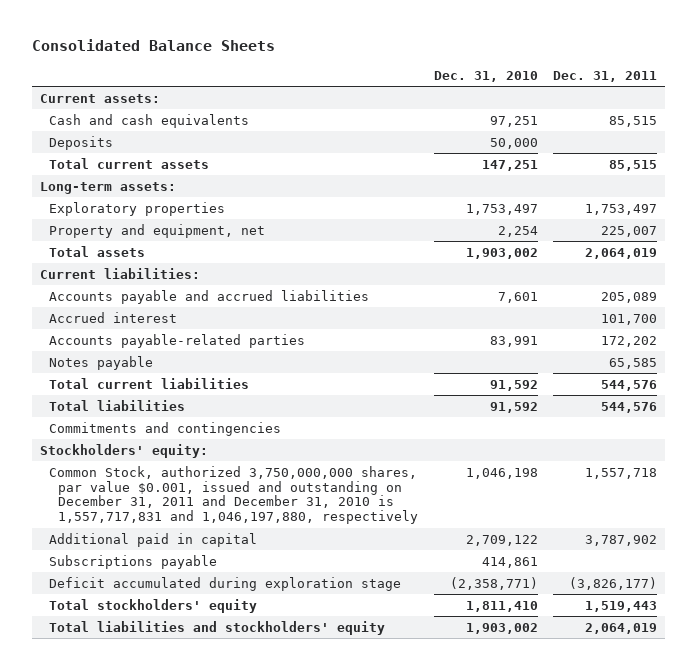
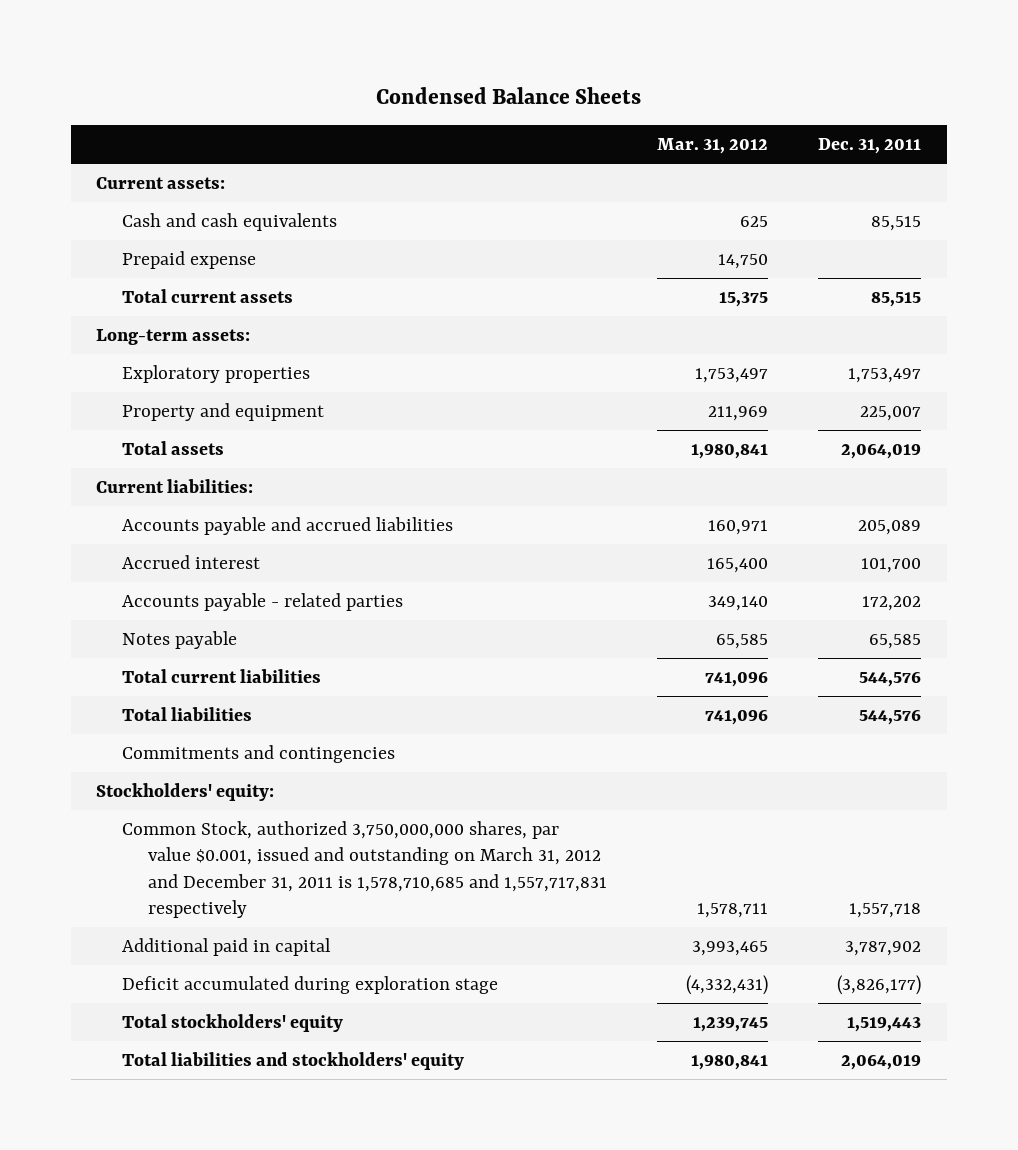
[32,39,276,52] Consolidated Balance Sheets -> [375,87,641,105] Condensed Balance Sheets
[433,70,538,82] Dec. 31, 2010 -> none
none -> [657,138,769,155] Mar. 31, 2012
[49,135,114,150] Deposits -> none
none -> [122,251,257,270] Prepaid expense
[49,223,266,238] Property and equipment, net -> [122,403,325,422] Property and equipment
[49,333,306,348] Accounts payable-related parties -> [122,593,404,612] Accounts payable - related parties
[49,465,419,525] Common Stock, authorized 3,750,000,000 shares, par value $0.001, issued and outstanding on December 31, 2011 and December 31, 2010 is 1,557,717,831 and 1,046,197,880, respectively -> [122,821,608,918] Common Stock, authorized 3,750,000,000 shares, par value $0.001, issued and outstanding on March 31, 2012 and December 31, 2011 is 1,578,710,685 and 1,557,717,831 respectively
[49,554,218,569] Subscriptions payable -> none

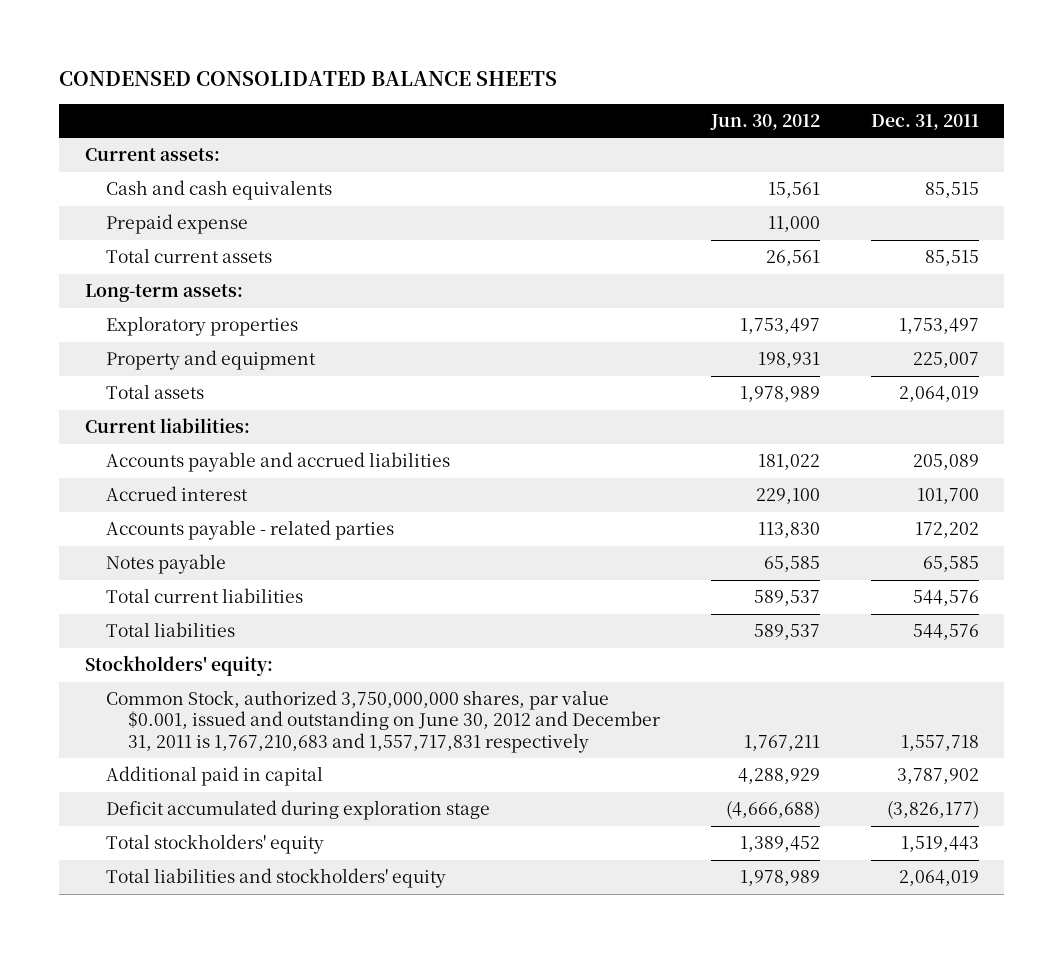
[375,87,641,105] Condensed Balance Sheets -> [59,71,558,87] CONDENSED CONSOLIDATED BALANCE SHEETS
[657,138,769,155] Mar. 31, 2012 -> none
none -> [709,114,820,131] Jun. 30, 2012
[122,745,396,764] Commitments and contingencies -> none
[122,821,608,918] Common Stock, authorized 3,750,000,000 shares, par value $0.001, issued and outstanding on March 31, 2012 and December 31, 2011 is 1,578,710,685 and 1,557,717,831 respectively -> [106,690,660,753] Common Stock, authorized 3,750,000,000 shares, par value $0.001, issued and outstanding on June 30, 2012 and December 31, 2011 is 1,767,210,683 and 1,557,717,831 respectively

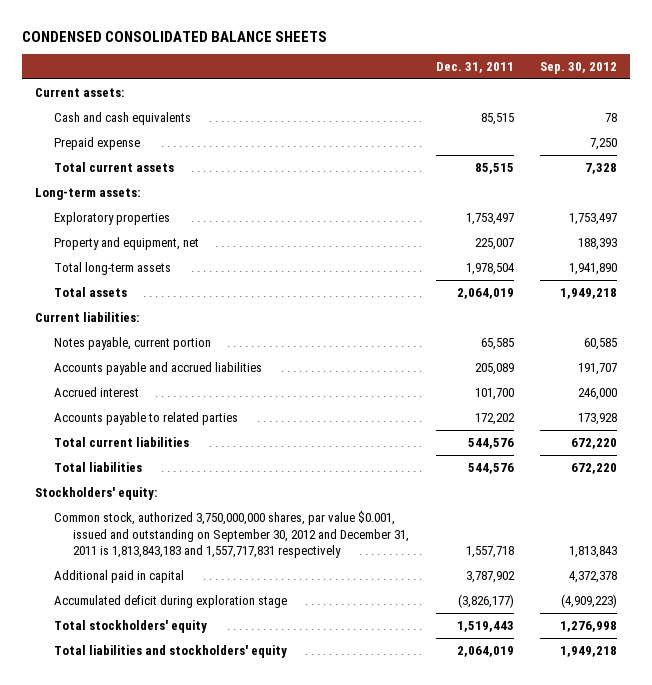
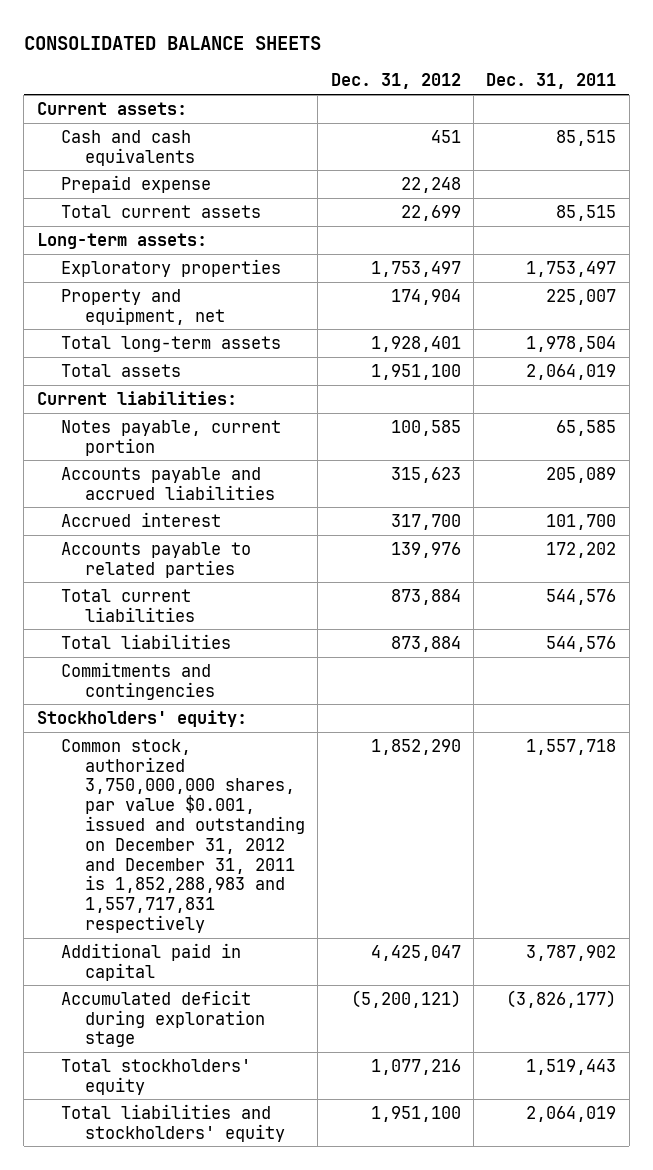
[21,30,327,42] CONDENSED CONSOLIDATED BALANCE SHEETS -> [23,35,321,50] CONSOLIDATED BALANCE SHEETS
[539,62,617,75] Sep. 30, 2012 -> none
none -> [330,73,461,90] Dec. 31, 2012
none -> [60,661,215,700] Commitments and contingencies
[53,510,410,559] Common stock, authorized 3,750,000,000 shares, par value $0.001, issued and outstanding on September 30, 2012 and December 31, 2011 is 1,813,843,183 and 1,557,717,831 respectively -> [60,738,305,933] Common stock, authorized 3,750,000,000 shares, par value $0.001, issued and outstanding on December 31, 2012 and December 31, 2011 is 1,852,288,983 and 1,557,717,831 respectively

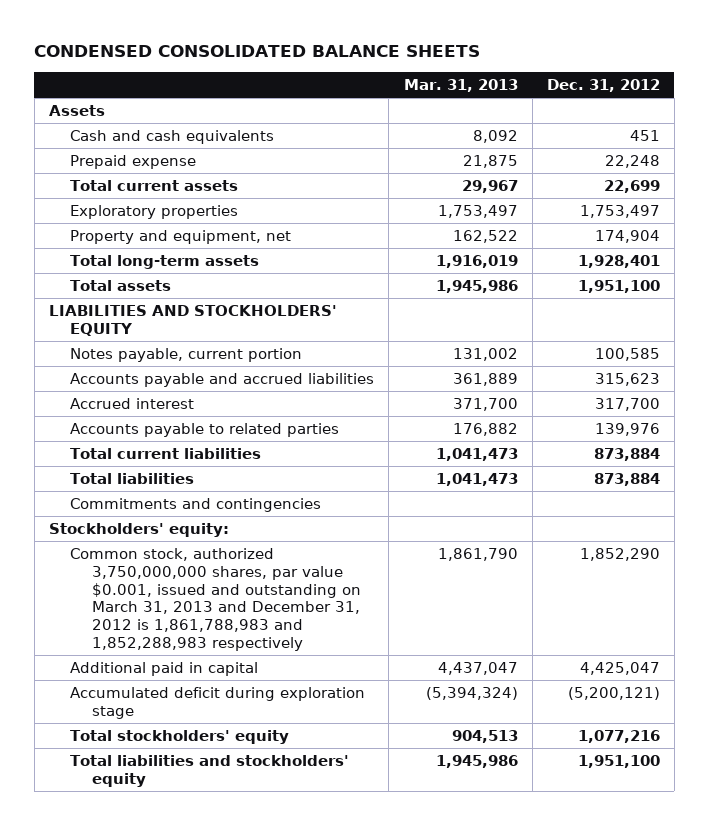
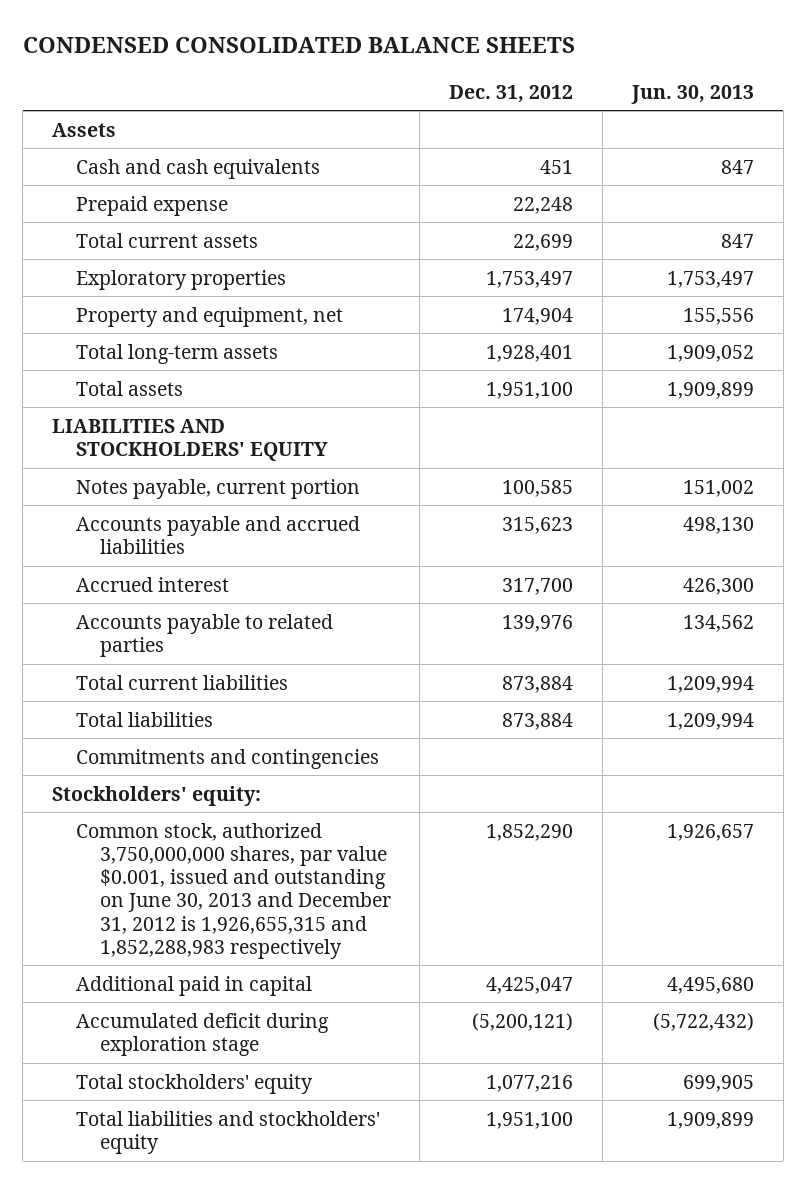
[403,79,518,93] Mar. 31, 2013 -> none
none -> [630,84,754,104] Jun. 30, 2013
[70,547,361,652] Common stock, authorized 3,750,000,000 shares, par value $0.001, issued and outstanding on March 31, 2013 and December 31, 2012 is 1,861,788,983 and 1,852,288,983 respectively -> [75,822,391,959] Common stock, authorized 3,750,000,000 shares, par value $0.001, issued and outstanding on June 30, 2013 and December 31, 2012 is 1,926,655,315 and 1,852,288,983 respectively

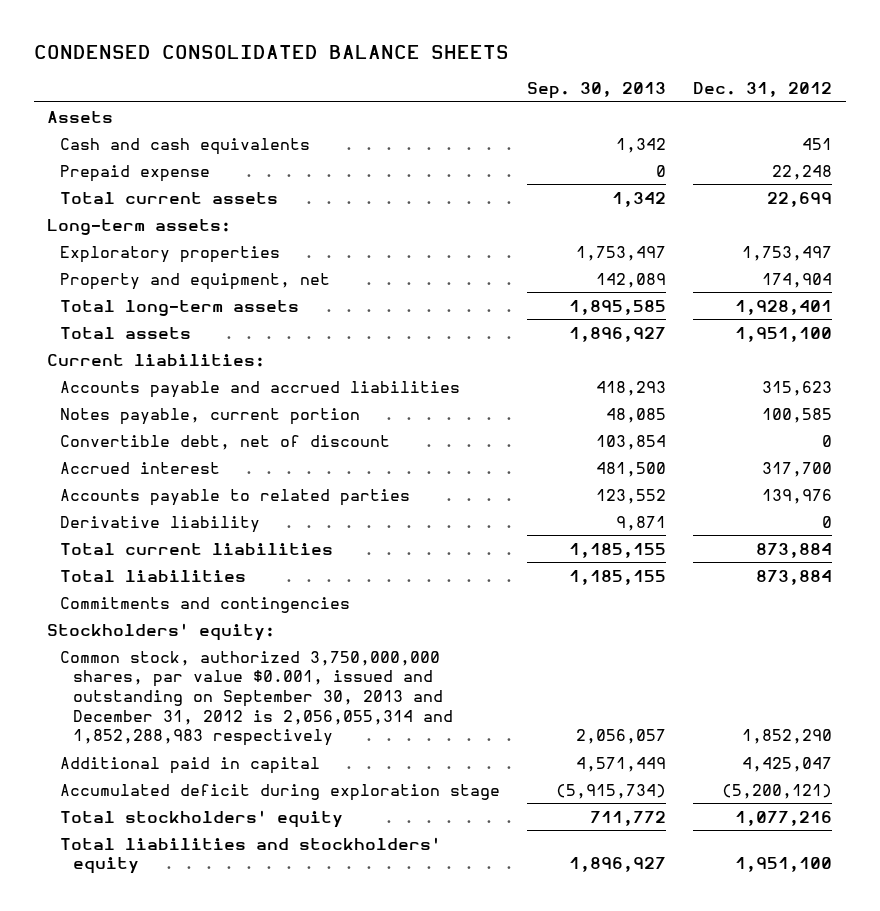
[630,84,754,104] Jun. 30, 2013 -> none
none -> [527,82,667,100] Sep. 30, 2013
none -> [47,218,232,235] Long-term assets:
[51,418,328,462] LIABILITIES AND STOCKHOLDERS' EQUITY -> none
none -> [47,353,266,367] Current liabilities:
[75,478,360,499] Notes payable, current portion -> [60,407,361,425] Notes payable, current portion
none -> [60,434,391,450] Convertible debt, net of discount
none -> [60,515,261,533] Derivative liability
[75,822,391,959] Common stock, authorized 3,750,000,000 shares, par value $0.001, issued and outstanding on June 30, 2013 and December 31, 2012 is 1,926,655,315 and 1,852,288,983 respectively -> [60,650,454,747] Common stock, authorized 3,750,000,000 shares, par value $0.001, issued and outstanding on September 30, 2013 and December 31, 2012 is 2,056,055,314 and 1,852,288,983 respectively

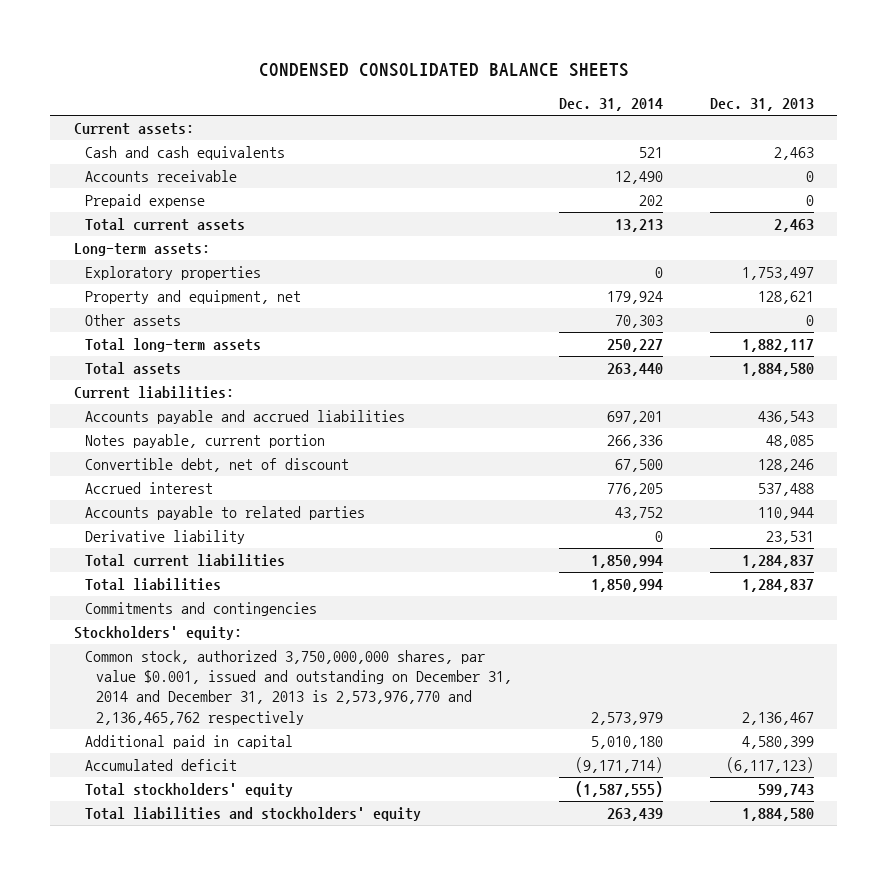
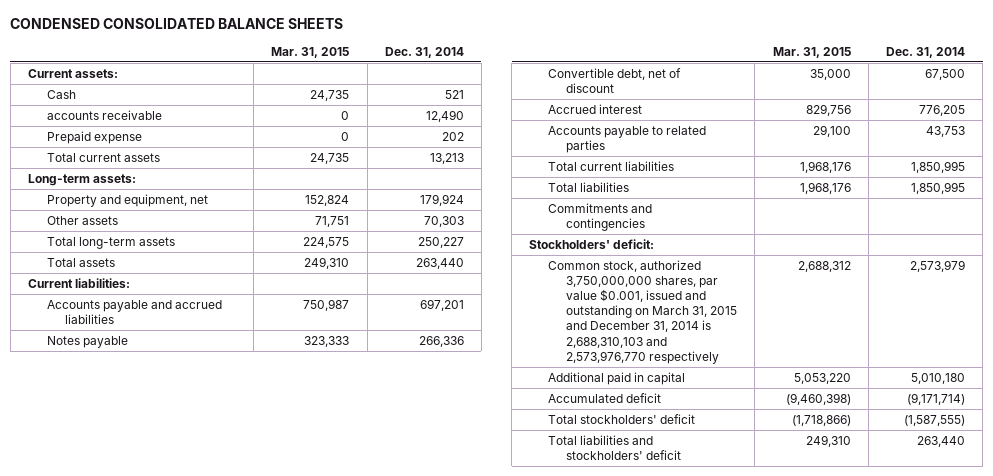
[709,98,814,112] Dec. 31, 2013 -> none
none -> [271,46,350,58] Mar. 31, 2015
[84,146,285,161] Cash and cash equivalents -> [46,89,76,99] Cash
[84,170,237,183] Accounts receivable -> [46,109,162,120] accounts receivable
[84,266,261,281] Exploratory properties -> none
[84,434,325,449] Notes payable, current portion -> [46,335,128,348] Notes payable
[84,530,245,545] Derivative liability -> none
[615,507,664,521] 43,752 -> [925,125,965,137] 43,753
[591,555,664,569] 1,850,994 -> [910,160,965,173] 1,850,995
[591,579,664,593] 1,850,994 -> [910,181,965,194] 1,850,995
[73,626,242,641] Stockholders' equity: -> [529,238,655,249] Stockholders' deficit:
[84,650,513,725] Common stock, authorized 3,750,000,000 shares, par value $0.001, issued and outstanding on December 31, 2014 and December 31, 2013 is 2,573,976,770 and 2,136,465,762 respectively -> [547,259,738,364] Common stock, authorized 3,750,000,000 shares, par value $0.001, issued and outstanding on March 31, 2015 and December 31, 2014 is 2,688,310,103 and 2,573,976,770 respectively
[84,783,293,798] Total stockholders' equity -> [547,413,695,424] Total stockholders' deficit
[84,807,421,822] Total liabilities and stockholders' equity -> [547,434,682,460] Total liabilities and stockholders' deficit
[607,808,664,822] 263,439 -> [916,435,965,447] 263,440

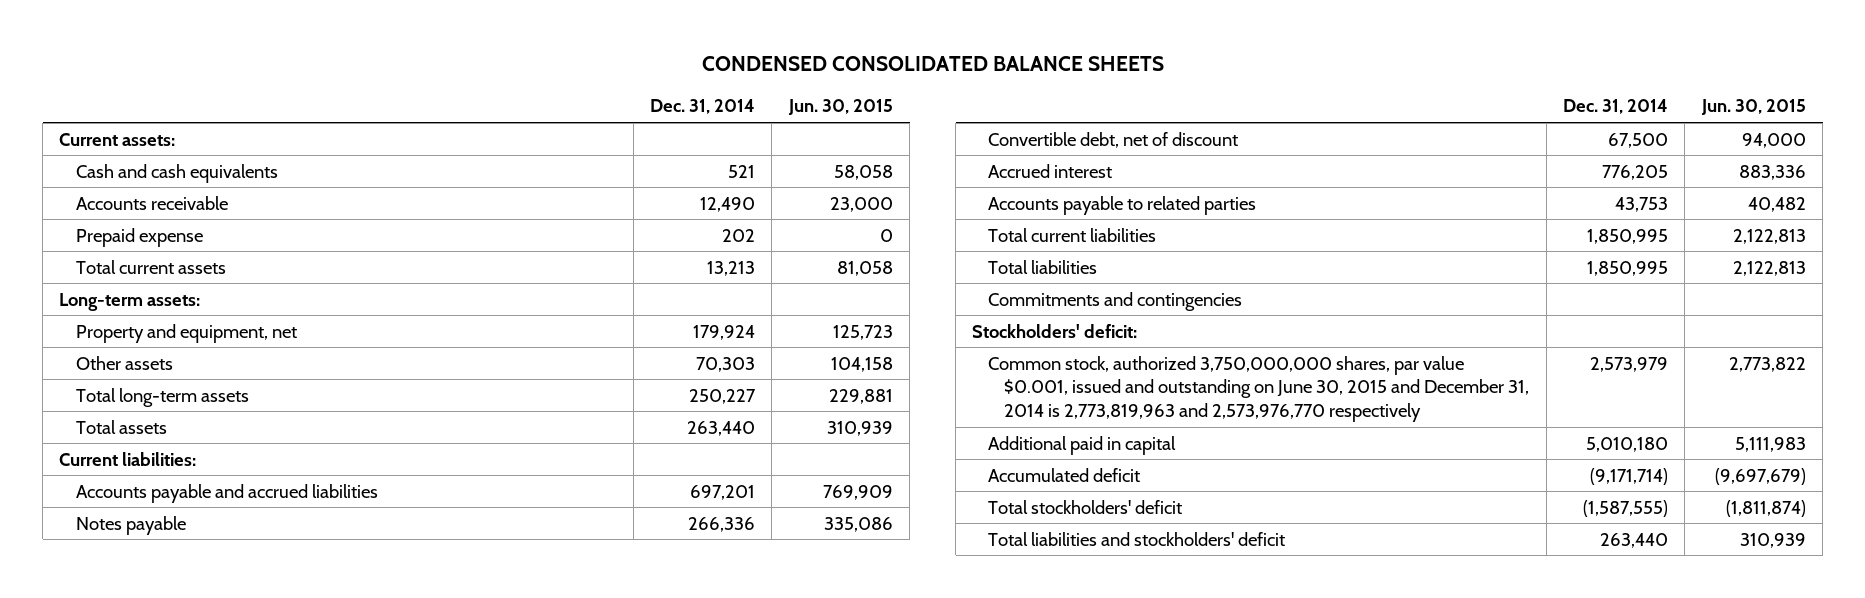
[271,46,350,58] Mar. 31, 2015 -> none
none -> [787,99,893,116] Jun. 30, 2015
[46,89,76,99] Cash -> [75,163,278,183] Cash and cash equivalents
[46,109,162,120] accounts receivable -> [75,195,228,210] Accounts receivable
[547,259,738,364] Common stock, authorized 3,750,000,000 shares, par value $0.001, issued and outstanding on March 31, 2015 and December 31, 2014 is 2,688,310,103 and 2,573,976,770 respectively -> [988,355,1530,423] Common stock, authorized 3,750,000,000 shares, par value $0.001, issued and outstanding on June 30, 2015 and December 31, 2014 is 2,773,819,963 and 2,573,976,770 respectively

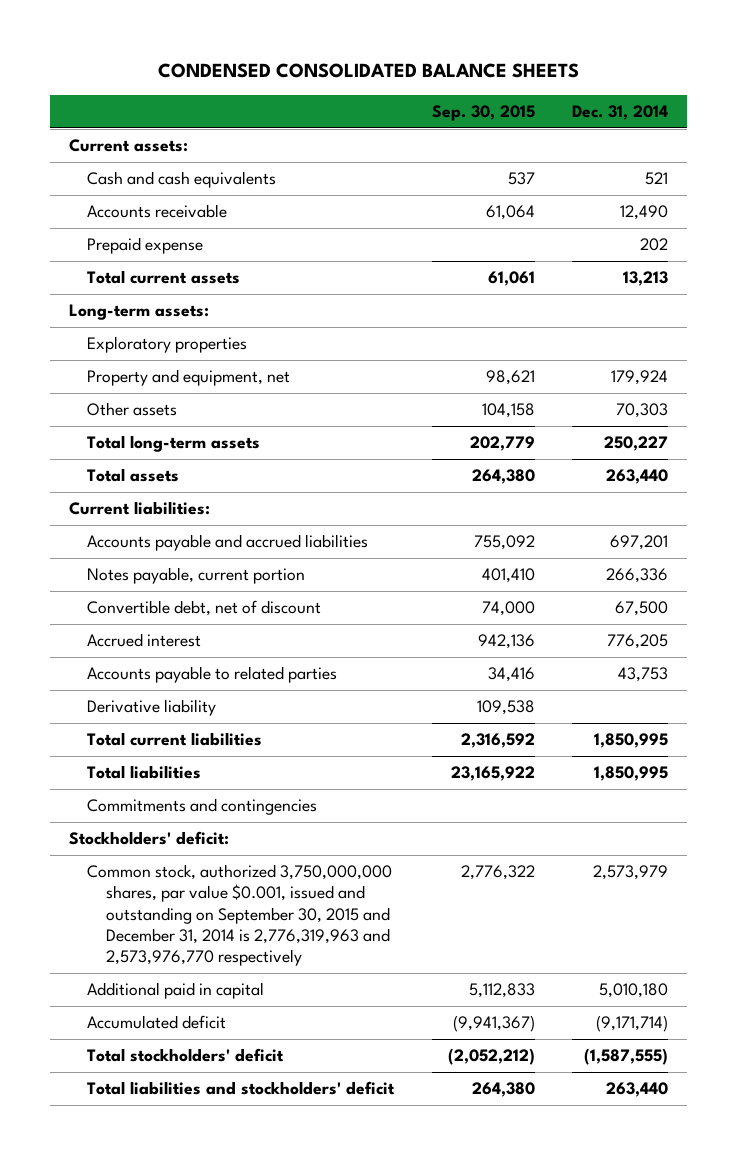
[787,99,893,116] Jun. 30, 2015 -> none
none -> [431,104,535,121] Sep. 30, 2015
none -> [87,336,248,354] Exploratory properties
[75,515,186,535] Notes payable -> [87,567,306,585] Notes payable, current portion
none -> [87,699,217,717] Derivative liability
[988,355,1530,423] Common stock, authorized 3,750,000,000 shares, par value $0.001, issued and outstanding on June 30, 2015 and December 31, 2014 is 2,773,819,963 and 2,573,976,770 respectively -> [87,864,393,966] Common stock, authorized 3,750,000,000 shares, par value $0.001, issued and outstanding on September 30, 2015 and December 31, 2014 is 2,776,319,963 and 2,573,976,770 respectively

